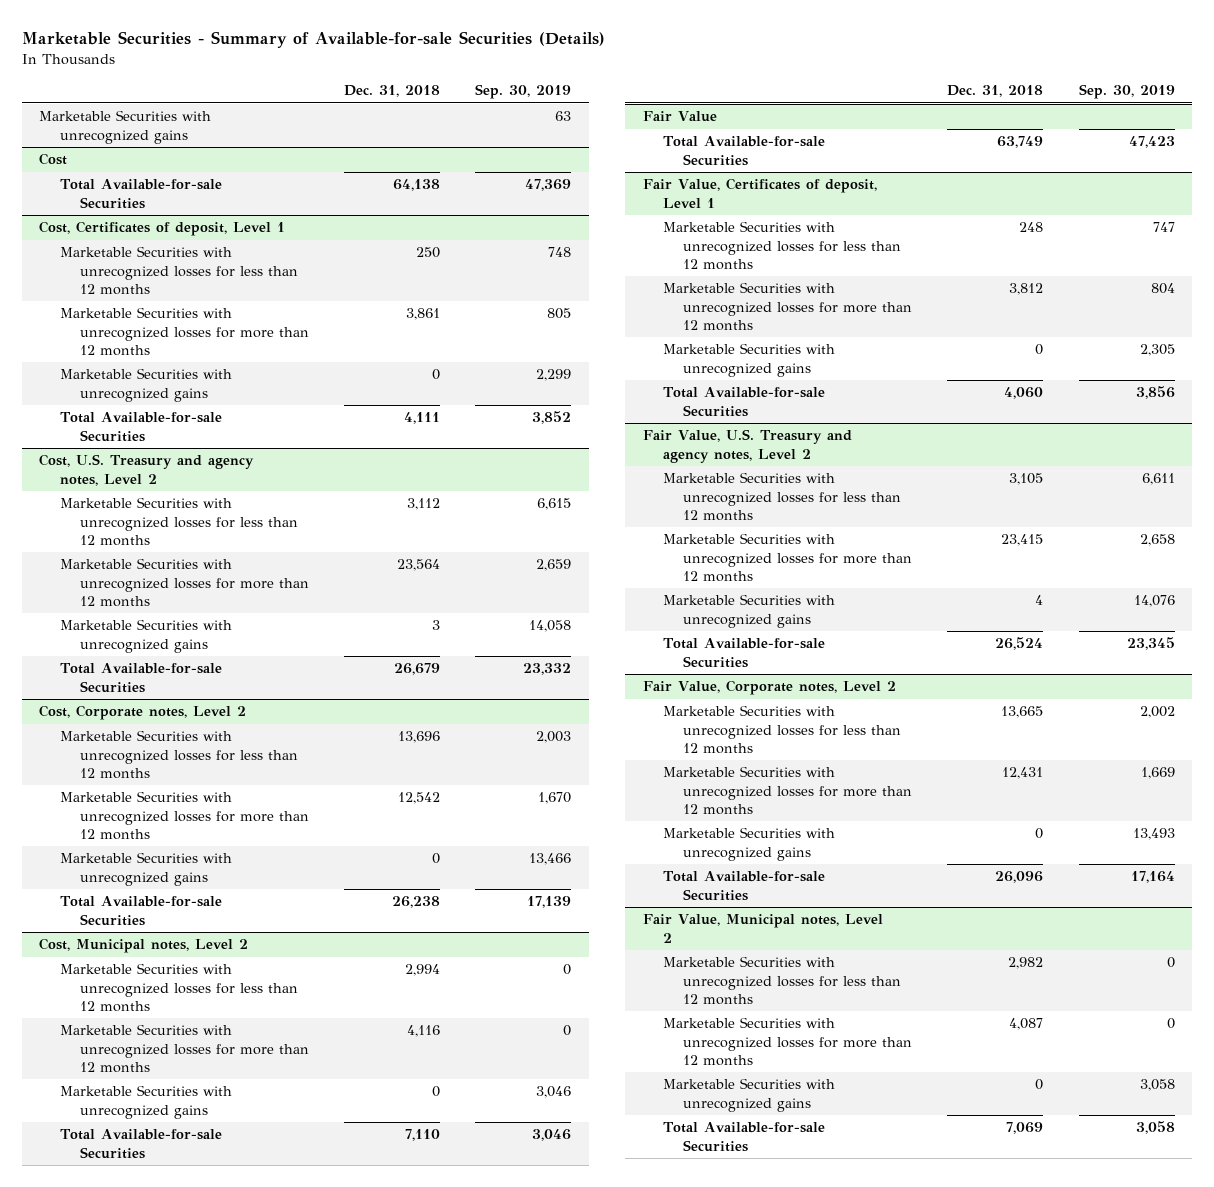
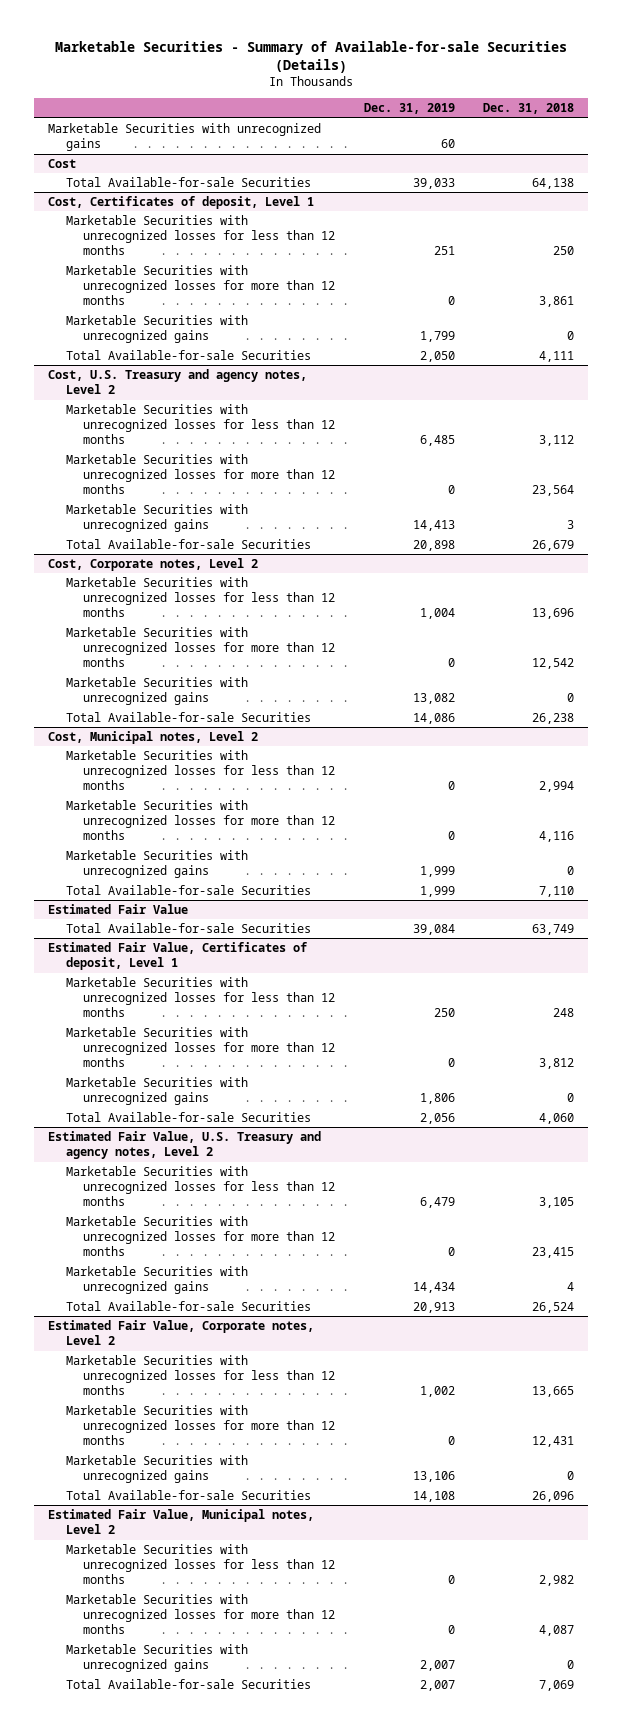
[475,84,572,100] Sep. 30, 2019 -> none
none -> [363,103,455,115] Dec. 31, 2019
[642,111,717,123] Fair Value -> [47,903,188,914] Estimated Fair Value
[642,178,877,208] Fair Value, Certificates of deposit, Level 1 -> [47,941,307,971] Estimated Fair Value, Certificates of deposit, Level 1
[642,429,852,463] Fair Value, U.S. Treasury and agency notes, Level 2 -> [47,1130,321,1160] Estimated Fair Value, U.S. Treasury and agency notes, Level 2
[642,680,896,696] Fair Value, Corporate notes, Level 2 -> [47,1319,314,1346] Estimated Fair Value, Corporate notes, Level 2
[642,914,883,943] Fair Value, Municipal notes, Level 2 -> [47,1508,314,1535] Estimated Fair Value, Municipal notes, Level 2

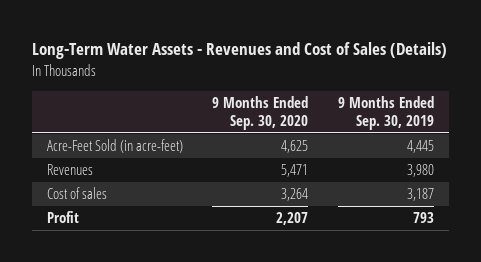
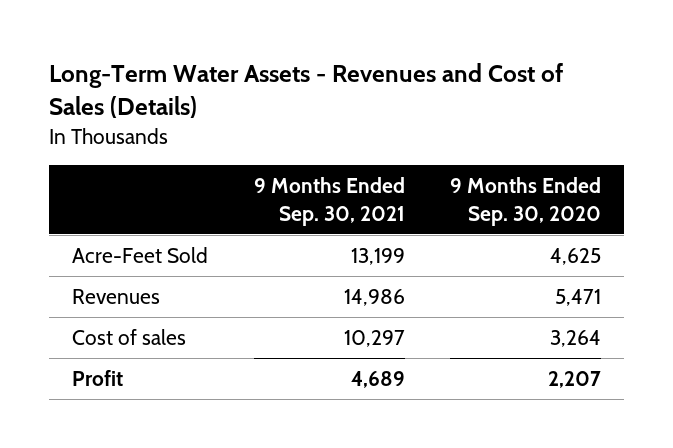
[337,96,434,130] 9 Months Ended Sep. 30, 2019 -> none
none -> [253,177,405,226] 9 Months Ended Sep. 30, 2021
[46,139,183,154] Acre-Feet Sold (in acre-feet) -> [72,247,209,264] Acre-Feet Sold

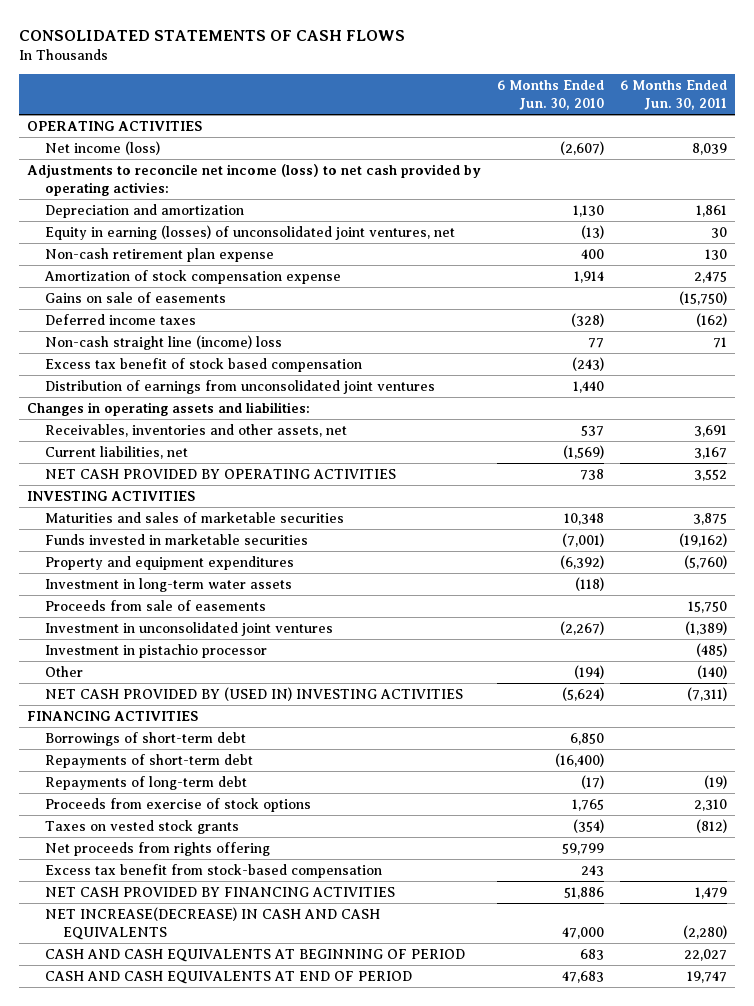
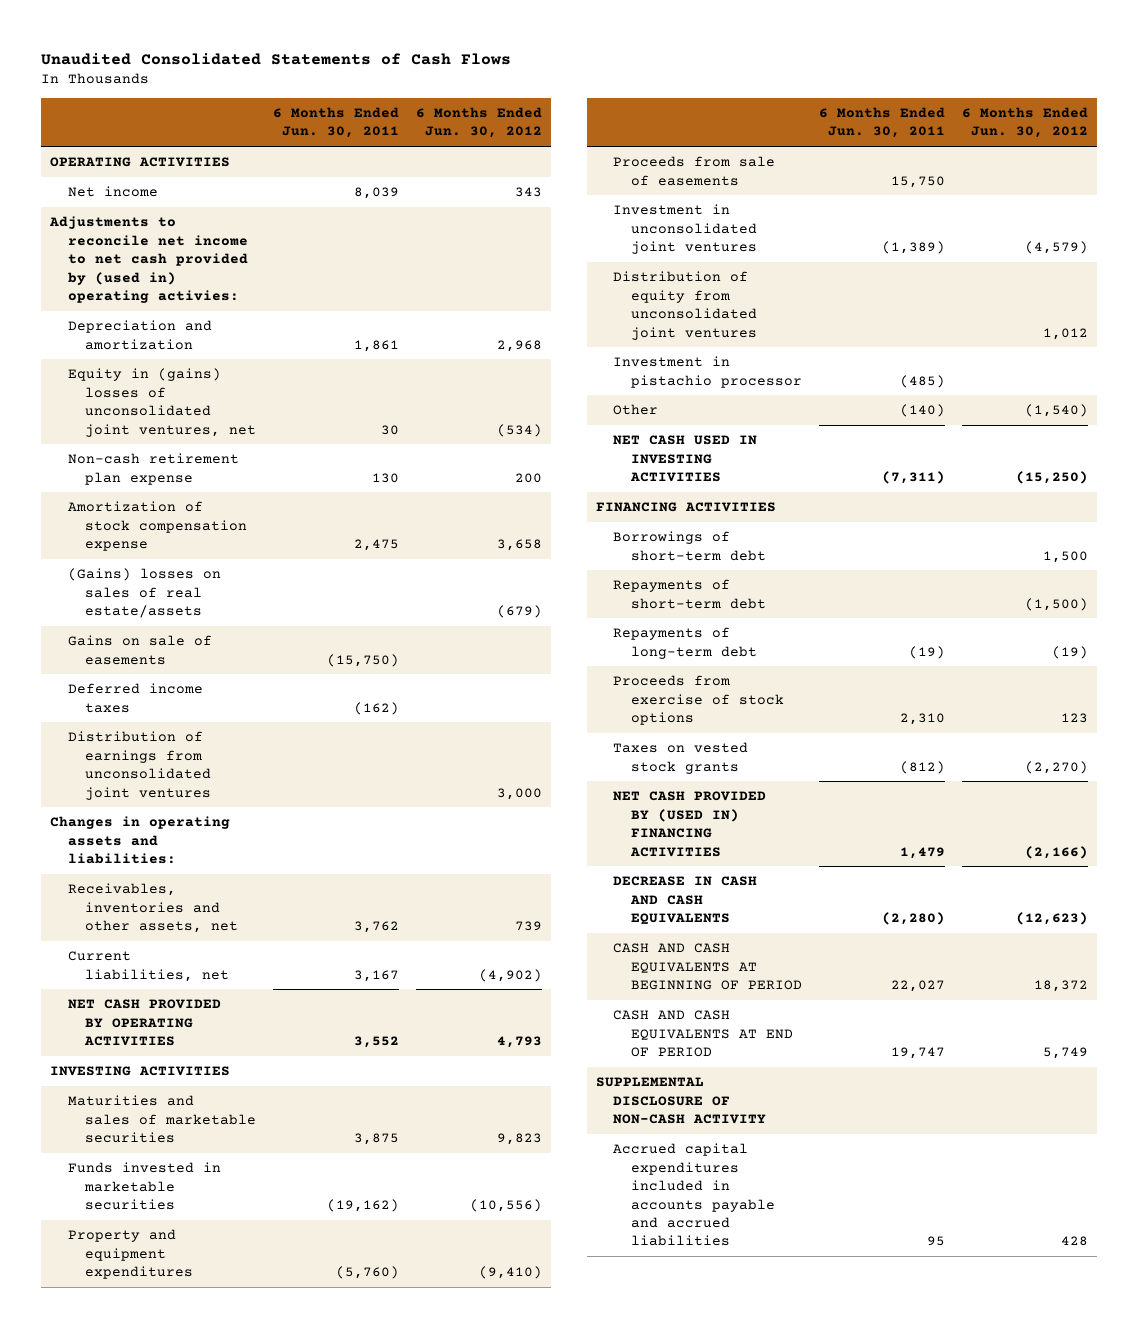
[19,29,406,41] CONSOLIDATED STATEMENTS OF CASH FLOWS -> [41,52,512,65] Unaudited Consolidated Statements of Cash Flows
[496,80,604,110] 6 Months Ended Jun. 30, 2010 -> none
none -> [416,107,543,139] 6 Months Ended Jun. 30, 2012
[45,141,161,156] Net income (loss) -> [67,186,158,198] Net income
[27,164,482,196] Adjustments to reconcile net income (loss) to net cash provided by operating activies: -> [48,216,248,304] Adjustments to reconcile net income to net cash provided by (used in) operating activies:
[45,225,456,241] Equity in earning (losses) of unconsolidated joint ventures, net -> [67,368,257,437] Equity in (gains) losses of unconsolidated joint ventures, net
none -> [67,568,221,619] (Gains) losses on sales of real estate/assets
[45,335,283,351] Non-cash straight line (income) loss -> none
[45,358,363,373] Excess tax benefit of stock based compensation -> none
[693,425,727,438] 3,691 -> [354,921,400,934] 3,762
[45,578,293,593] Investment in long-term water assets -> none
none -> [613,271,757,340] Distribution of equity from unconsolidated joint ventures
[45,687,464,702] NET CASH PROVIDED BY (USED IN) INVESTING ACTIVITIES -> [613,435,758,483] NET CASH USED IN INVESTING ACTIVITIES
[45,842,271,857] Net proceeds from rights offering -> none
[45,864,383,879] Excess tax benefit from stock-based compensation -> none
[45,887,396,898] NET CASH PROVIDED BY FINANCING ACTIVITIES -> [613,791,767,857] NET CASH PROVIDED BY (USED IN) FINANCING ACTIVITIES
[45,907,381,940] NET INCREASE(DECREASE) IN CASH AND CASH EQUIVALENTS -> [613,876,758,926] DECREASE IN CASH AND CASH EQUIVALENTS
none -> [595,1077,767,1125] SUPPLEMENTAL DISCLOSURE OF NON-CASH ACTIVITY
none -> [613,1143,775,1247] Accrued capital expenditures included in accounts payable and accrued liabilities

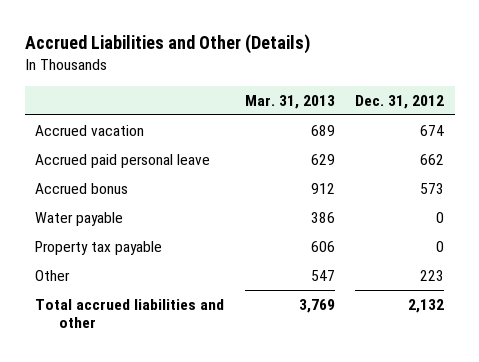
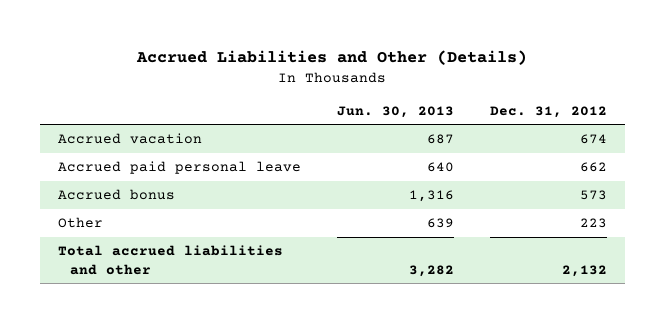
[244,94,335,109] Mar. 31, 2013 -> none
none -> [336,105,454,118] Jun. 30, 2013
[35,212,124,227] Water payable -> none
[35,241,163,256] Property tax payable -> none

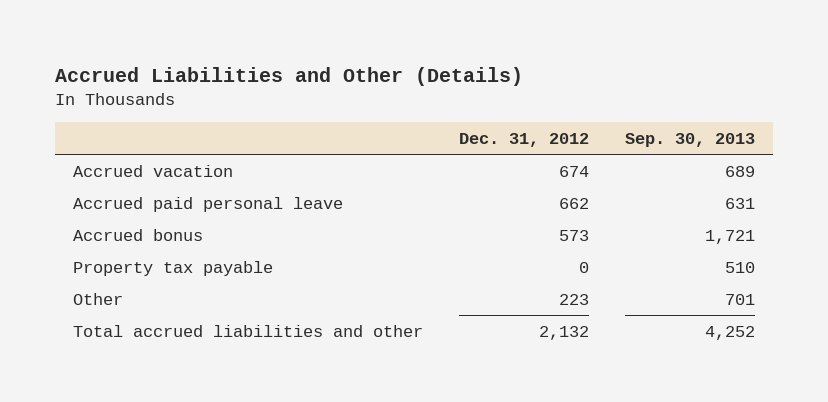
[336,105,454,118] Jun. 30, 2013 -> none
none -> [625,132,756,147] Sep. 30, 2013
none -> [73,260,274,276] Property tax payable

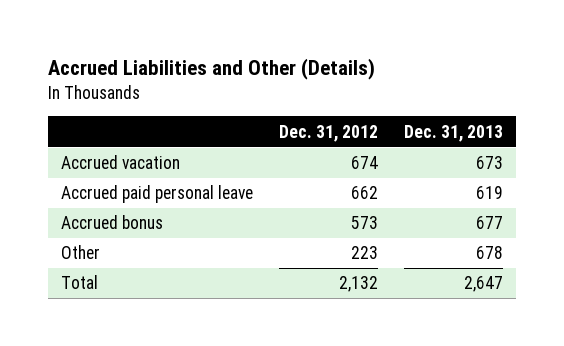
[625,132,756,147] Sep. 30, 2013 -> none
none -> [404,124,504,142] Dec. 31, 2013
[73,260,274,276] Property tax payable -> none
[73,324,424,337] Total accrued liabilities and other -> [60,275,98,290] Total

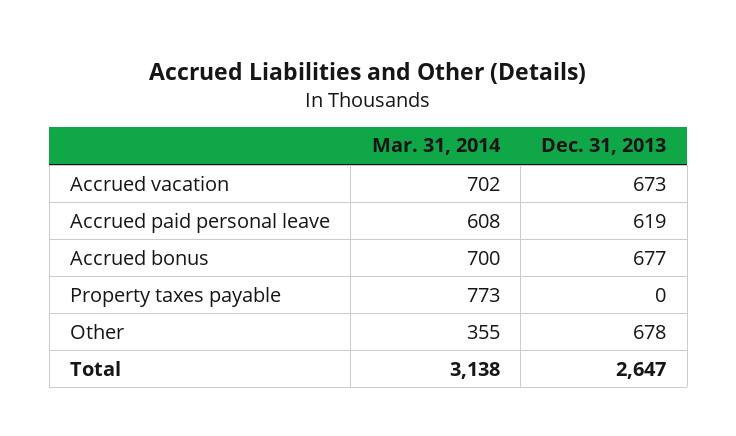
[278,124,378,142] Dec. 31, 2012 -> none
none -> [371,138,501,156] Mar. 31, 2014
none -> [69,286,281,307] Property taxes payable

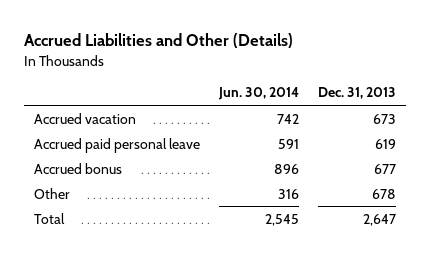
[371,138,501,156] Mar. 31, 2014 -> none
none -> [218,87,300,101] Jun. 30, 2014
[69,286,281,307] Property taxes payable -> none

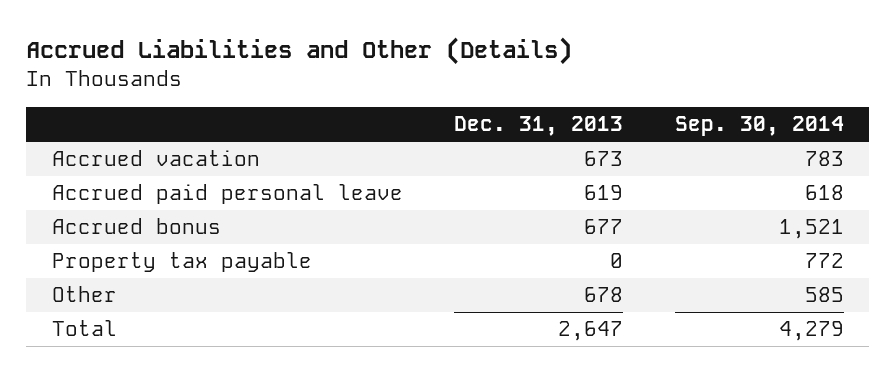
[218,87,300,101] Jun. 30, 2014 -> none
none -> [674,116,844,137] Sep. 30, 2014
none -> [51,252,312,273] Property tax payable

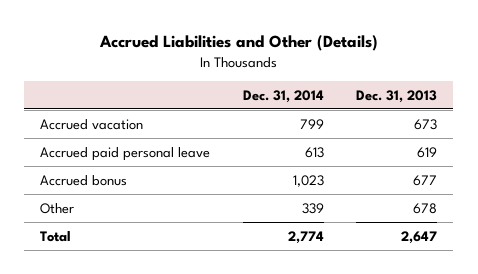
[674,116,844,137] Sep. 30, 2014 -> none
none -> [242,89,324,103] Dec. 31, 2014
[51,252,312,273] Property tax payable -> none

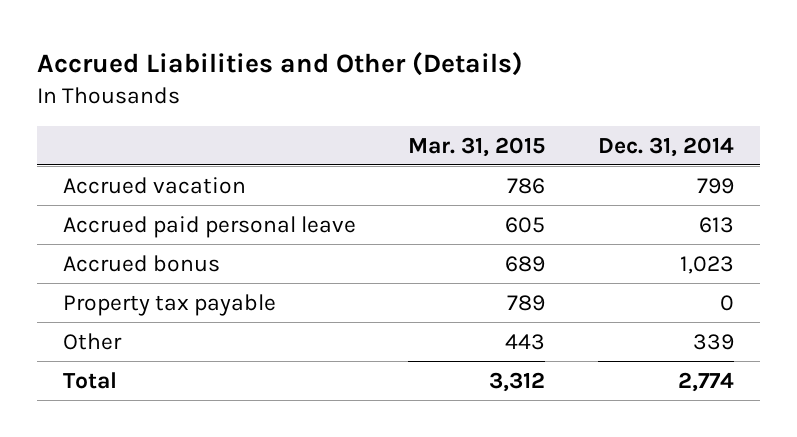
[356,89,438,103] Dec. 31, 2013 -> none
none -> [408,136,546,157] Mar. 31, 2015
none -> [62,293,276,316] Property tax payable

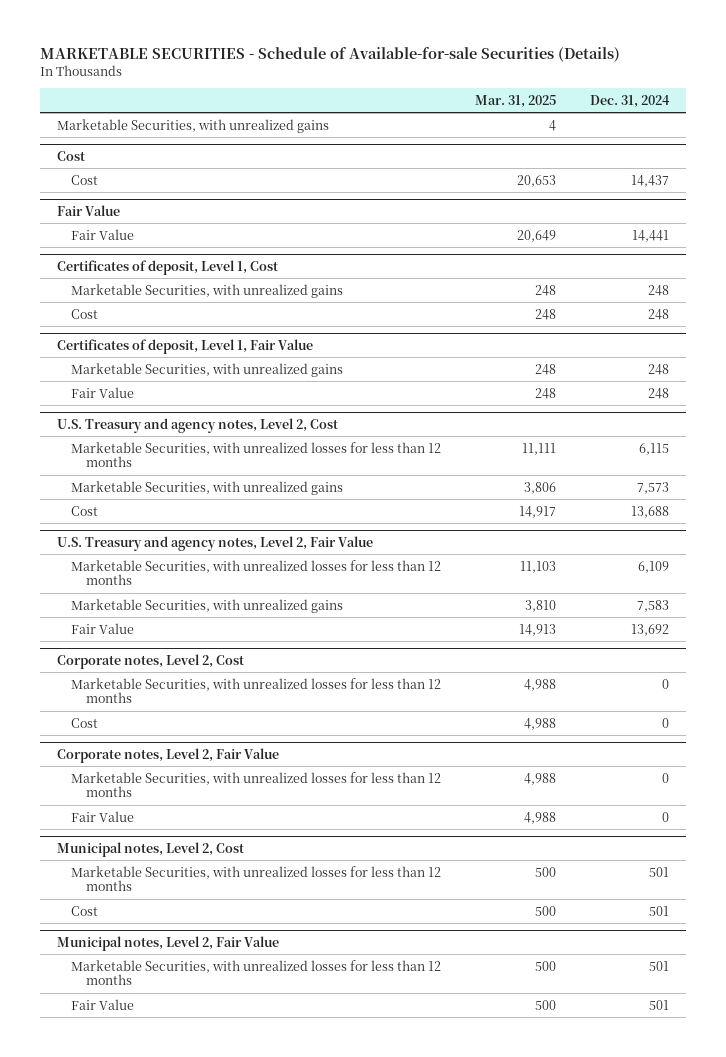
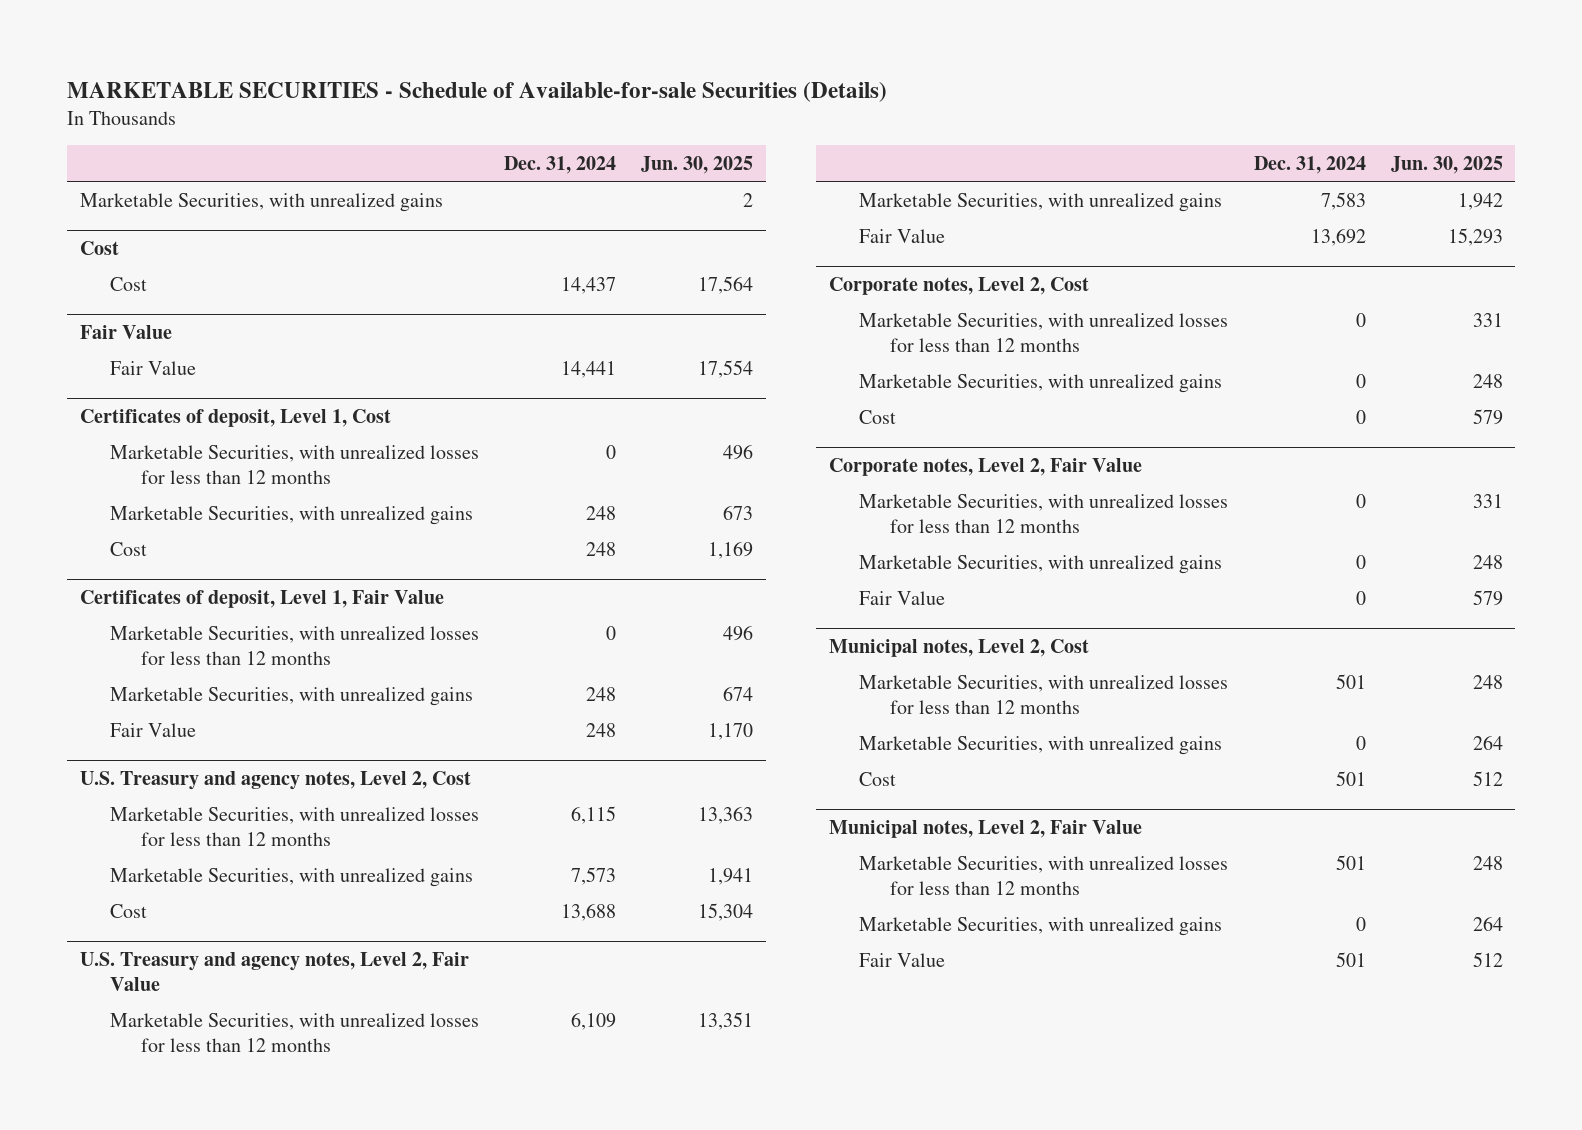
[475,94,557,108] Mar. 31, 2025 -> none
none -> [641,156,754,175] Jun. 30, 2025
none -> [110,444,480,484] Marketable Securities, with unrealized losses for less than 12 months
none -> [110,625,480,665] Marketable Securities, with unrealized losses for less than 12 months
none -> [859,373,1223,393] Marketable Securities, with unrealized gains
none -> [859,554,1223,574] Marketable Securities, with unrealized gains
none -> [859,735,1223,755] Marketable Securities, with unrealized gains
none -> [859,916,1223,936] Marketable Securities, with unrealized gains

